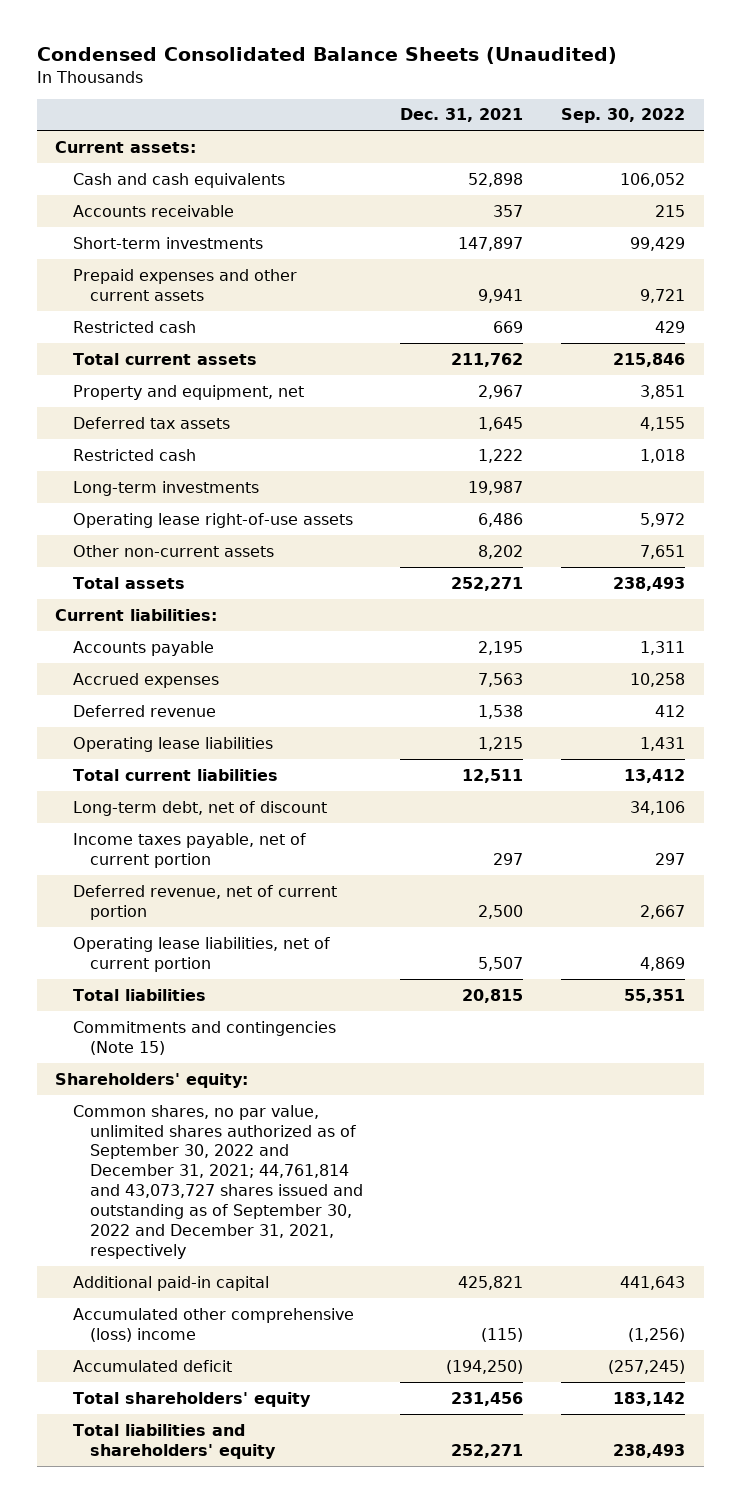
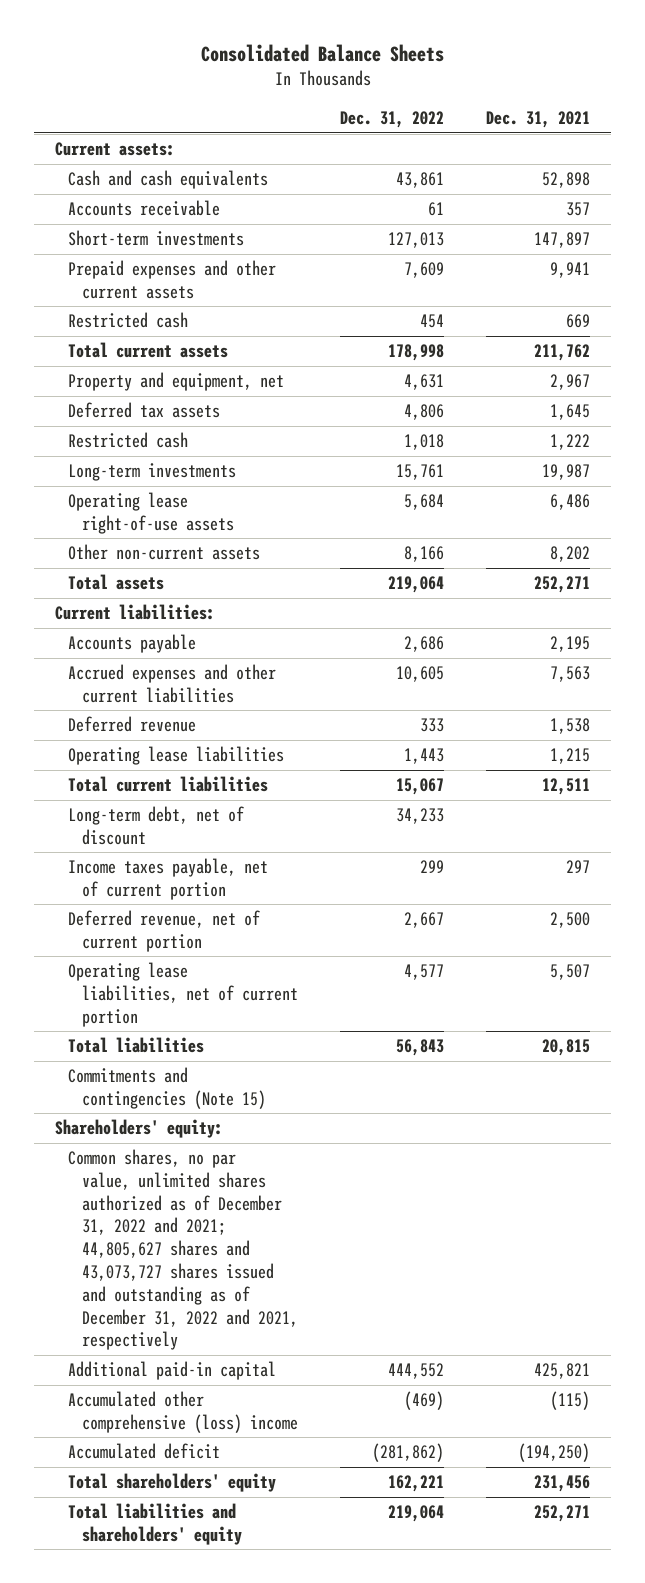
[36,47,617,65] Condensed Consolidated Balance Sheets (Unaudited) -> [200,44,444,63] Consolidated Balance Sheets
[561,108,686,124] Sep. 30, 2022 -> none
none -> [340,111,445,129] Dec. 31, 2022
[72,672,219,688] Accrued expenses -> [68,663,277,703] Accrued expenses and other current liabilities
[72,1104,363,1260] Common shares, no par value, unlimited shares authorized as of September 30, 2022 and December 31, 2021; 44,761,814 and 43,073,727 shares issued and outstanding as of September 30, 2022 and December 31, 2021, respectively -> [68,1148,299,1351] Common shares, no par value, unlimited shares authorized as of December 31, 2022 and 2021; 44,805,627 shares and 43,073,727 shares issued and outstanding as of December 31, 2022 and 2021, respectively

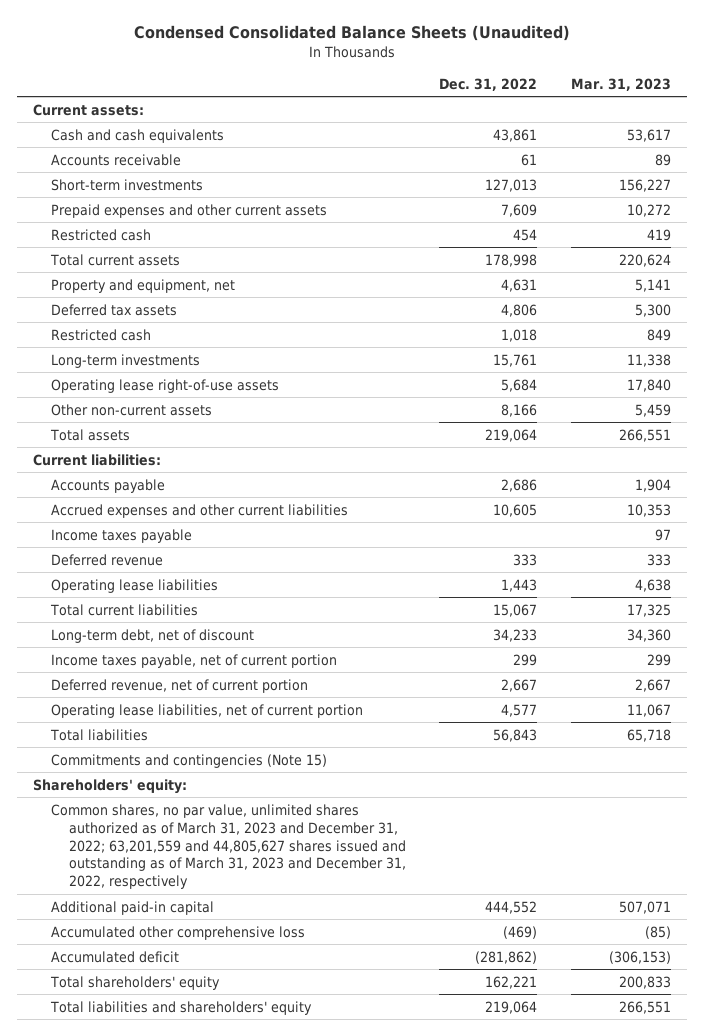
[200,44,444,63] Consolidated Balance Sheets -> [133,25,570,42] Condensed Consolidated Balance Sheets (Unaudited)
[486,111,591,129] Dec. 31, 2021 -> none
none -> [570,77,671,91] Mar. 31, 2023
none -> [51,528,193,543] Income taxes payable
[68,1148,299,1351] Common shares, no par value, unlimited shares authorized as of December 31, 2022 and 2021; 44,805,627 shares and 43,073,727 shares issued and outstanding as of December 31, 2022 and 2021, respectively -> [51,803,406,890] Common shares, no par value, unlimited shares authorized as of March 31, 2023 and December 31, 2022; 63,201,559 and 44,805,627 shares issued and outstanding as of March 31, 2023 and December 31, 2022, respectively
[68,1390,299,1433] Accumulated other comprehensive (loss) income -> [51,925,306,940] Accumulated other comprehensive loss

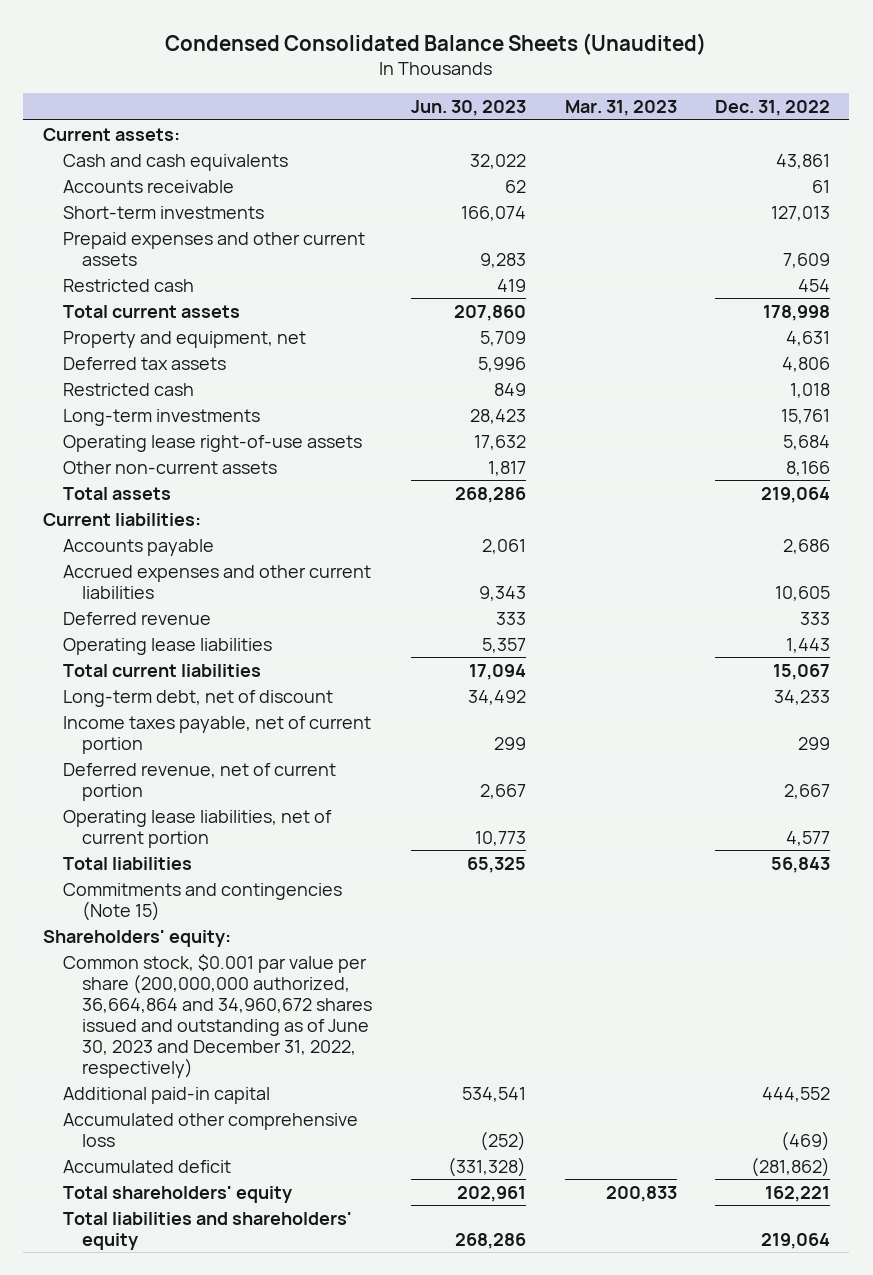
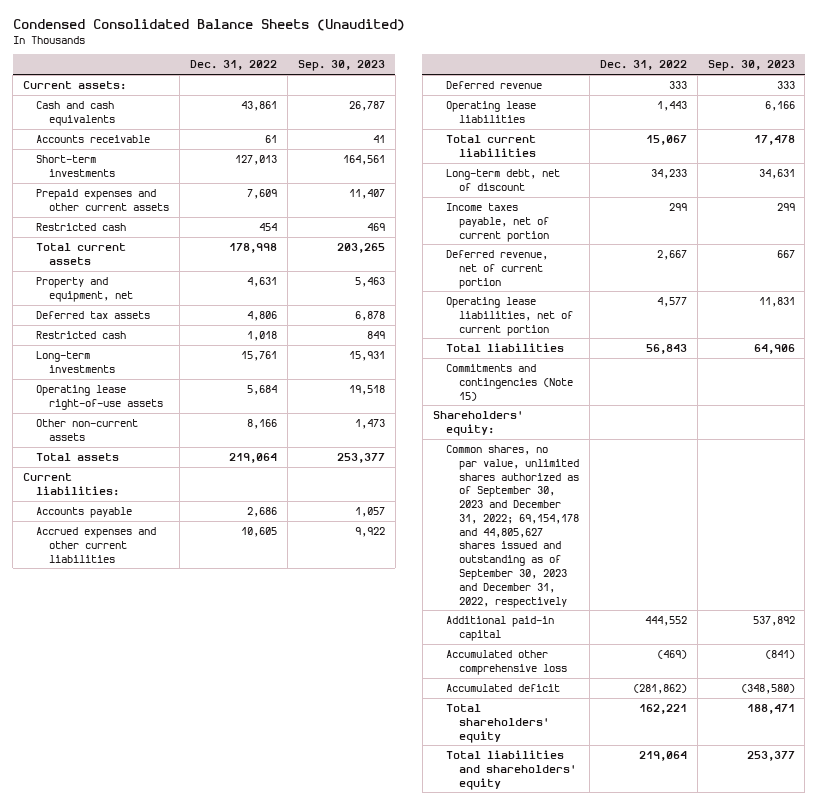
[411,99,527,116] Jun. 30, 2023 -> none
[564,99,677,116] Mar. 31, 2023 -> none
none -> [297,60,385,72] Sep. 30, 2023
[62,953,373,1078] Common stock, $0.001 par value per share (200,000,000 authorized, 36,664,864 and 34,960,672 shares issued and outstanding as of June 30, 2023 and December 31, 2022, respectively) -> [445,444,579,608] Common shares, no par value, unlimited shares authorized as of September 30, 2023 and December 31, 2022; 69,154,178 and 44,805,627 shares issued and outstanding as of September 30, 2023 and December 31, 2022, respectively

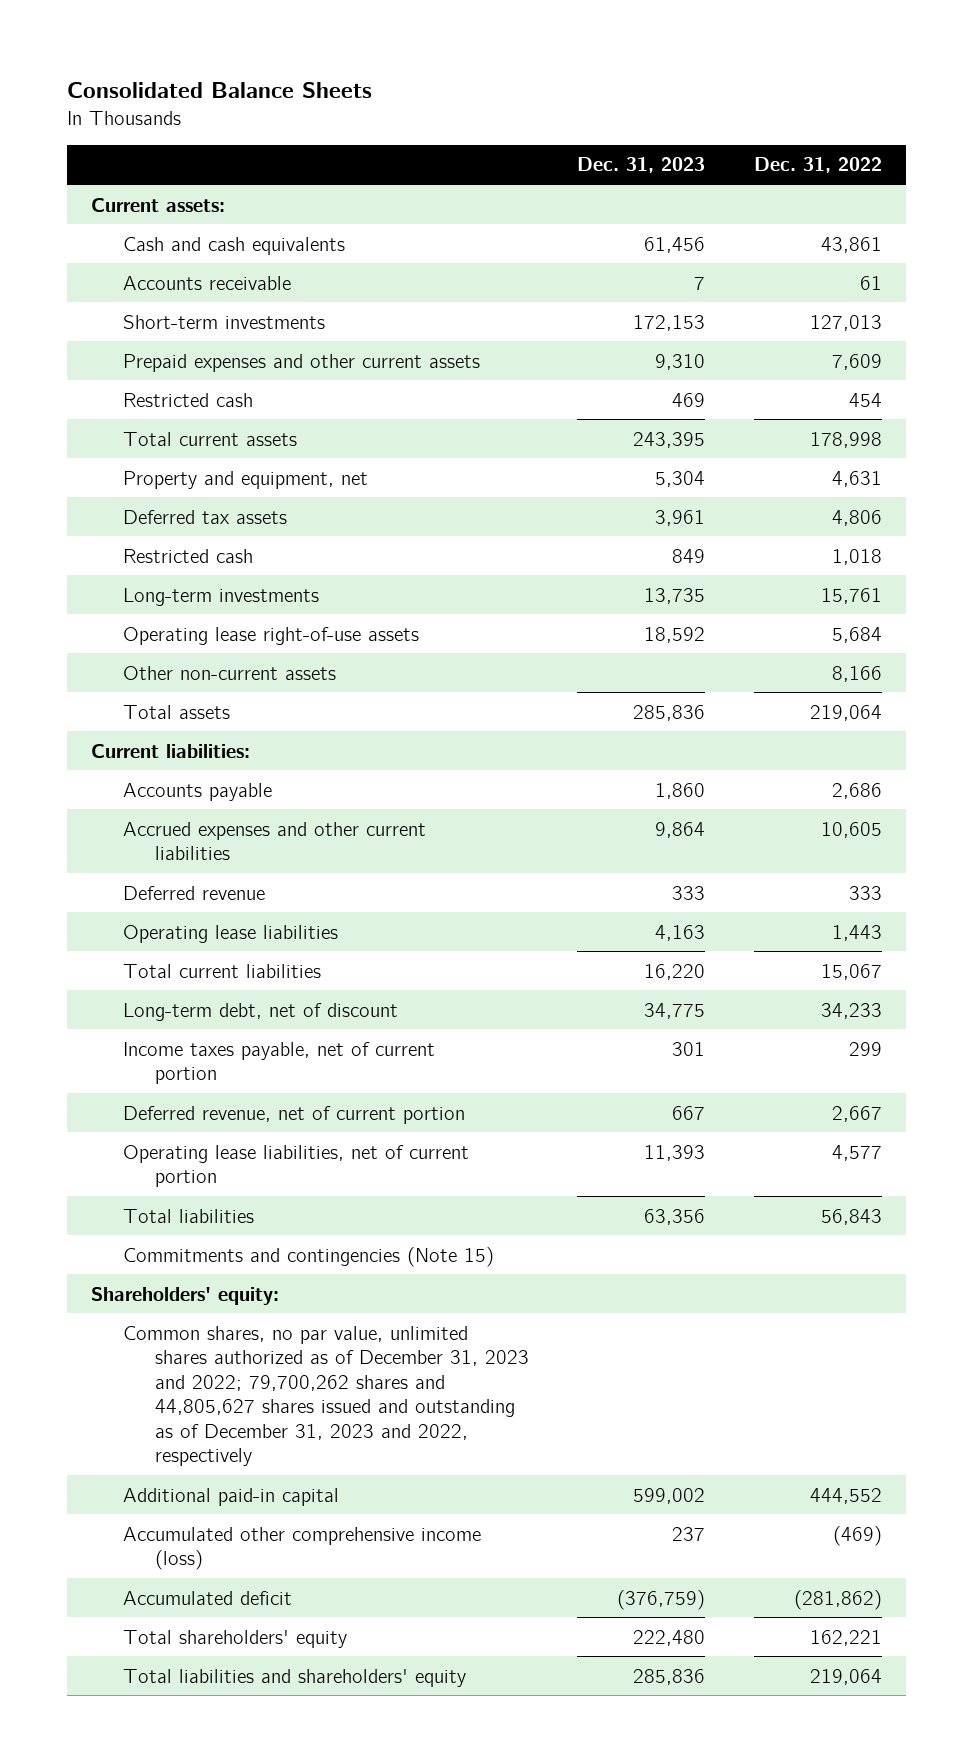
[12,19,405,32] Condensed Consolidated Balance Sheets (Unaudited) -> [67,82,373,99] Consolidated Balance Sheets
[297,60,385,72] Sep. 30, 2023 -> none
none -> [577,157,706,174] Dec. 31, 2023
[445,444,579,608] Common shares, no par value, unlimited shares authorized as of September 30, 2023 and December 31, 2022; 69,154,178 and 44,805,627 shares issued and outstanding as of September 30, 2023 and December 31, 2022, respectively -> [123,1325,529,1467] Common shares, no par value, unlimited shares authorized as of December 31, 2023 and 2022; 79,700,262 shares and 44,805,627 shares issued and outstanding as of December 31, 2023 and 2022, respectively
[445,649,567,675] Accumulated other comprehensive loss -> [123,1526,482,1571] Accumulated other comprehensive income (loss)

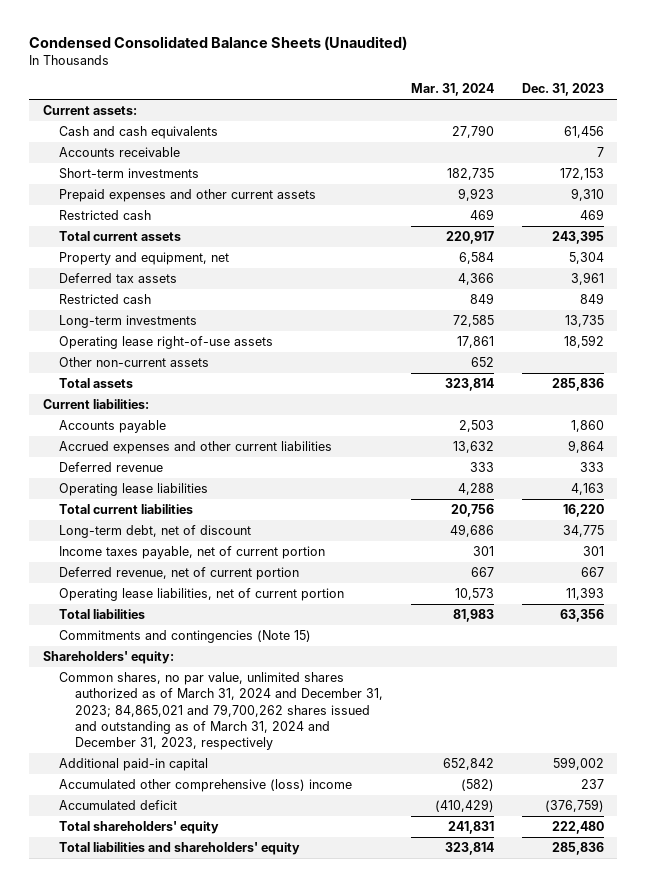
[67,82,373,99] Consolidated Balance Sheets -> [28,36,407,51] Condensed Consolidated Balance Sheets (Unaudited)
[753,157,882,174] Dec. 31, 2022 -> none
none -> [410,83,494,97] Mar. 31, 2024
[123,1325,529,1467] Common shares, no par value, unlimited shares authorized as of December 31, 2023 and 2022; 79,700,262 shares and 44,805,627 shares issued and outstanding as of December 31, 2023 and 2022, respectively -> [58,672,384,751] Common shares, no par value, unlimited shares authorized as of March 31, 2024 and December 31, 2023; 84,865,021 and 79,700,262 shares issued and outstanding as of March 31, 2024 and December 31, 2023, respectively
[123,1526,482,1571] Accumulated other comprehensive income (loss) -> [58,779,352,793] Accumulated other comprehensive (loss) income

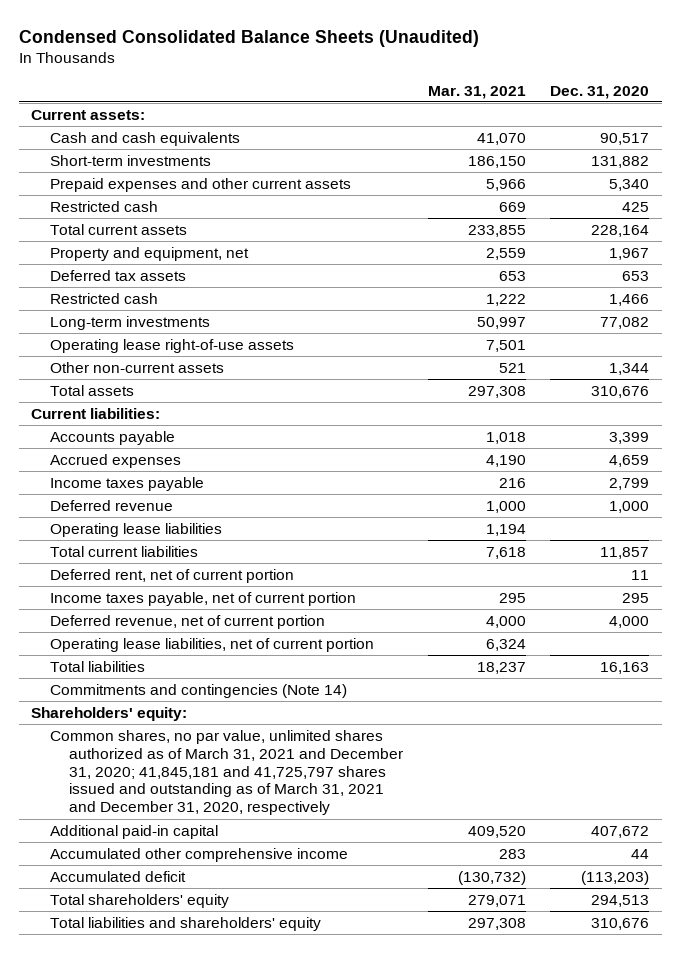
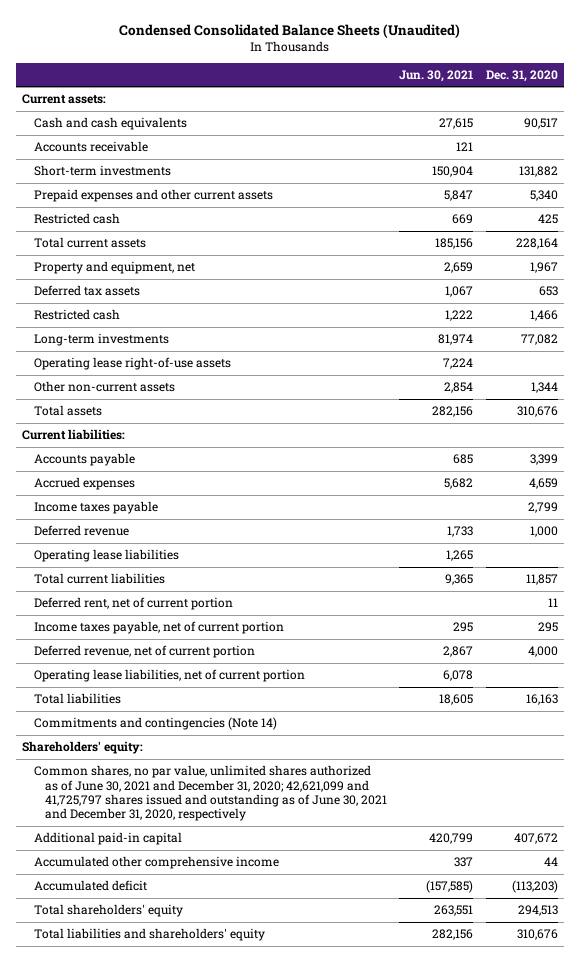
[427,85,526,99] Mar. 31, 2021 -> none
none -> [399,69,474,82] Jun. 30, 2021
none -> [33,141,148,153] Accounts receivable
[49,729,403,816] Common shares, no par value, unlimited shares authorized as of March 31, 2021 and December 31, 2020; 41,845,181 and 41,725,797 shares issued and outstanding as of March 31, 2021 and December 31, 2020, respectively -> [33,765,388,822] Common shares, no par value, unlimited shares authorized as of June 30, 2021 and December 31, 2020; 42,621,099 and 41,725,797 shares issued and outstanding as of June 30, 2021 and December 31, 2020, respectively

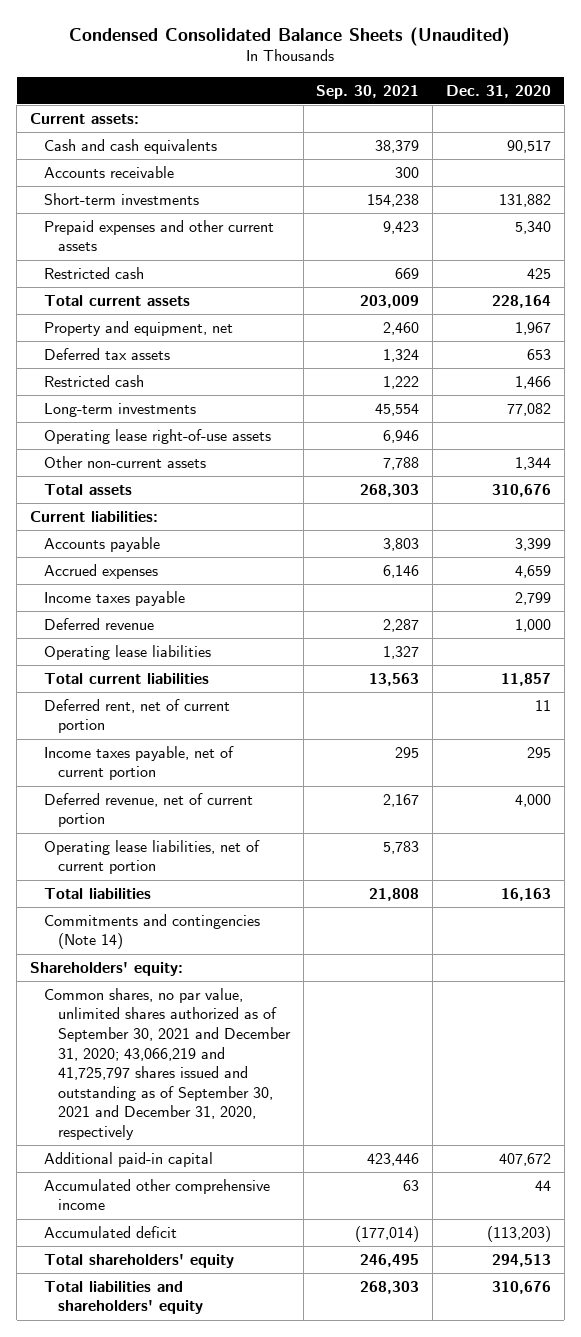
[399,69,474,82] Jun. 30, 2021 -> none
none -> [316,84,420,99] Sep. 30, 2021
[33,765,388,822] Common shares, no par value, unlimited shares authorized as of June 30, 2021 and December 31, 2020; 42,621,099 and 41,725,797 shares issued and outstanding as of June 30, 2021 and December 31, 2020, respectively -> [43,987,292,1141] Common shares, no par value, unlimited shares authorized as of September 30, 2021 and December 31, 2020; 43,066,219 and 41,725,797 shares issued and outstanding as of September 30, 2021 and December 31, 2020, respectively

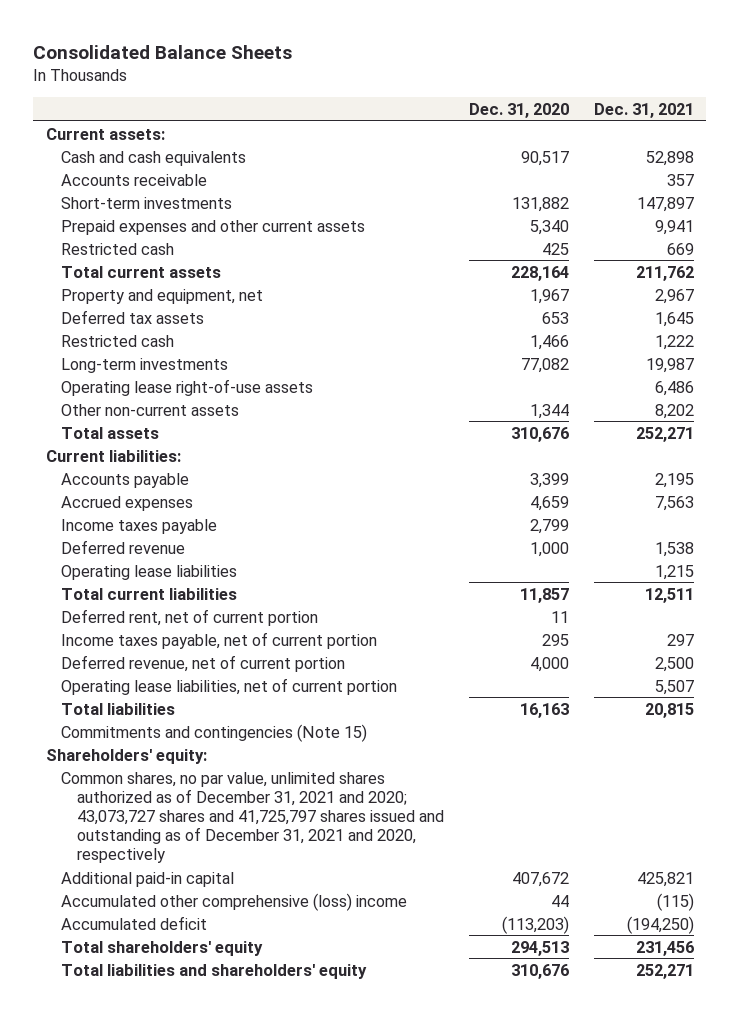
[69,26,511,46] Condensed Consolidated Balance Sheets (Unaudited) -> [33,44,293,59] Consolidated Balance Sheets
[316,84,420,99] Sep. 30, 2021 -> none
none -> [593,102,694,118] Dec. 31, 2021
[43,913,260,950] Commitments and contingencies (Note 14) -> [61,723,368,742] Commitments and contingencies (Note 15)
[43,987,292,1141] Common shares, no par value, unlimited shares authorized as of September 30, 2021 and December 31, 2020; 43,066,219 and 41,725,797 shares issued and outstanding as of September 30, 2021 and December 31, 2020, respectively -> [61,771,444,863] Common shares, no par value, unlimited shares authorized as of December 31, 2021 and 2020; 43,073,727 shares and 41,725,797 shares issued and outstanding as of December 31, 2021 and 2020, respectively
[43,1178,270,1211] Accumulated other comprehensive income -> [61,892,408,911] Accumulated other comprehensive (loss) income

